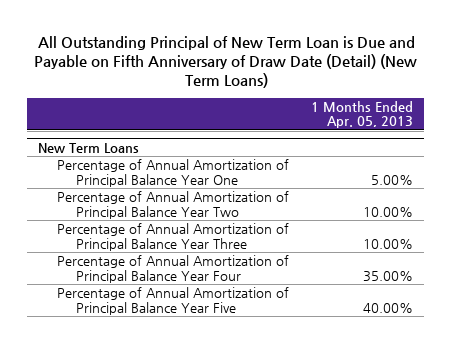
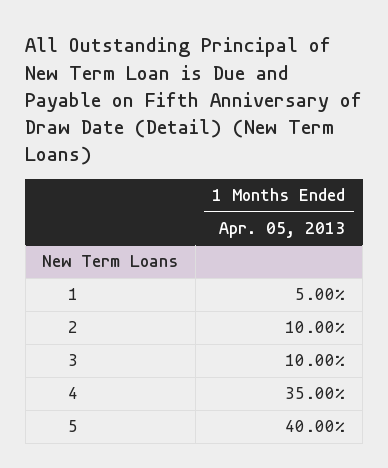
[57,159,290,187] Percentage of Annual Amortization of Principal Balance Year One -> [67,288,78,301] 1
[57,191,290,219] Percentage of Annual Amortization of Principal Balance Year Two -> [67,321,78,334] 2
[57,223,290,251] Percentage of Annual Amortization of Principal Balance Year Three -> [67,354,78,367] 3
[57,255,290,283] Percentage of Annual Amortization of Principal Balance Year Four -> [67,387,78,400] 4
[57,287,290,315] Percentage of Annual Amortization of Principal Balance Year Five -> [67,420,78,433] 5

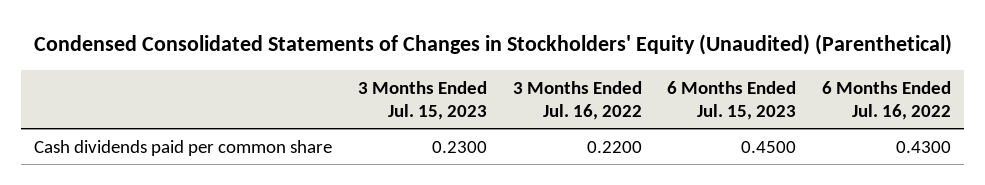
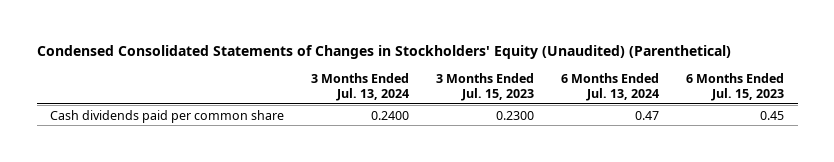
[512,80,642,121] 3 Months Ended Jul. 16, 2022 -> none
[822,80,952,121] 6 Months Ended Jul. 16, 2022 -> none
none -> [311,72,410,101] 3 Months Ended Jul. 13, 2024
none -> [561,72,660,101] 6 Months Ended Jul. 13, 2024
[741,140,797,153] 0.4500 -> [760,110,785,120] 0.45

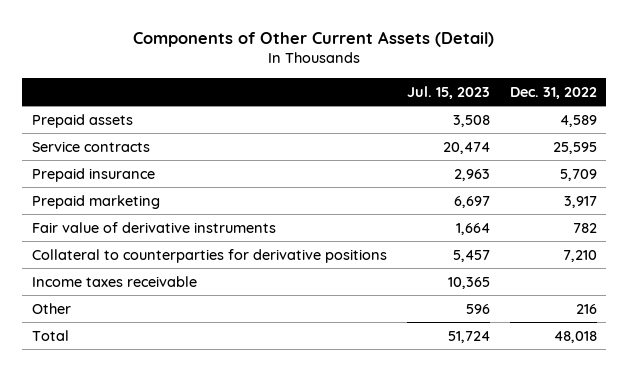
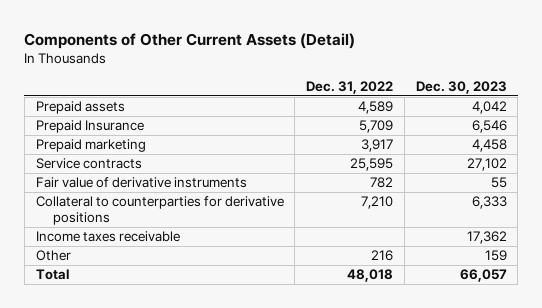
[406,85,490,99] Jul. 15, 2023 -> none
none -> [415,81,507,95] Dec. 30, 2023
[31,167,155,182] Prepaid insurance -> [35,120,144,134] Prepaid Insurance
[31,140,150,152] Service contracts -> [35,158,142,170] Service contracts

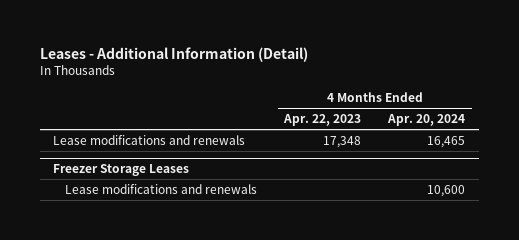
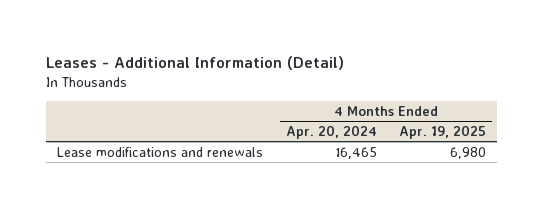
[283,113,362,126] Apr. 22, 2023 -> none
none -> [399,125,487,140] Apr. 19, 2025
[53,164,190,177] Freezer Storage Leases -> none
[65,183,258,194] Lease modifications and renewals -> none

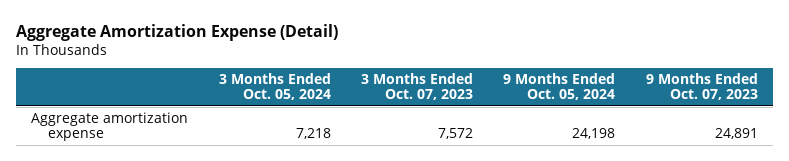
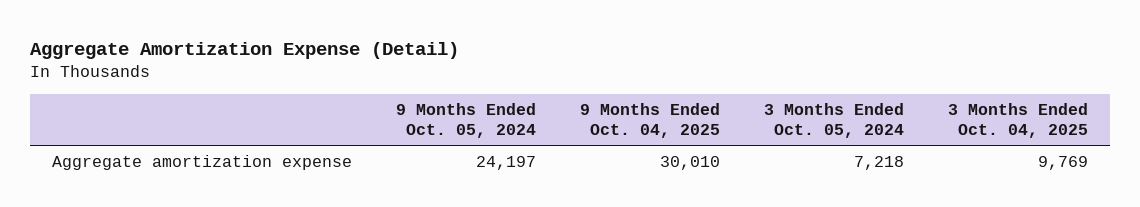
[361,72,474,101] 3 Months Ended Oct. 07, 2023 -> none
[645,72,758,101] 9 Months Ended Oct. 07, 2023 -> none
none -> [579,102,720,139] 9 Months Ended Oct. 04, 2025
none -> [948,102,1089,139] 3 Months Ended Oct. 04, 2025
[572,128,616,140] 24,198 -> [475,156,536,171] 24,197

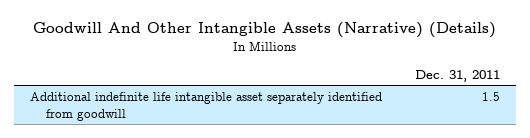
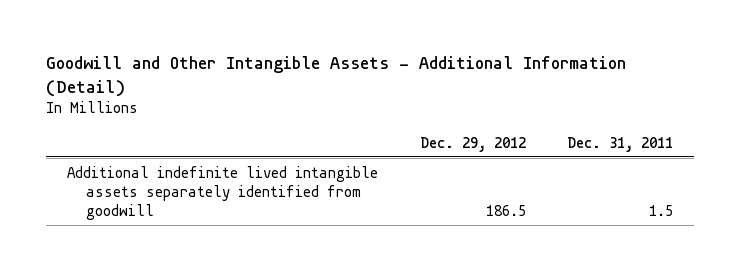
[32,22,496,39] Goodwill And Other Intangible Assets (Narrative) (Details) -> [45,56,626,97] Goodwill and Other Intangible Assets - Additional Information (Detail)
none -> [419,136,526,152] Dec. 29, 2012
[29,92,382,121] Additional indefinite life intangible asset separately identified from goodwill -> [66,165,378,221] Additional indefinite lived intangible assets separately identified from goodwill

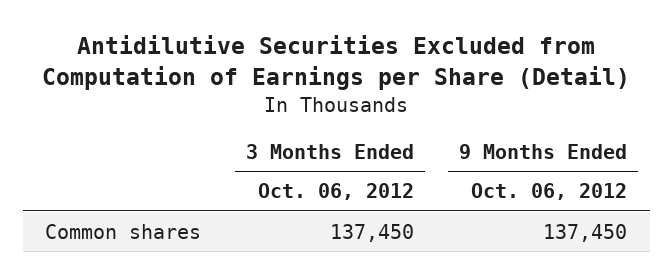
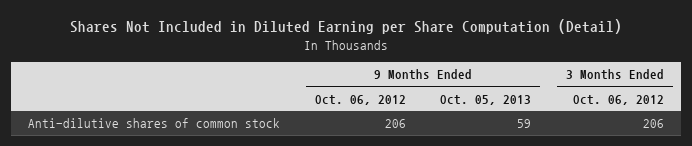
[42,34,631,91] Antidilutive Securities Excluded from Computation of Earnings per Share (Detail) -> [70,19,623,35] Shares Not Included in Diluted Earning per Share Computation (Detail)
none -> [440,94,532,105] Oct. 05, 2013
[45,223,202,239] Common shares -> [28,118,281,129] Anti-dilutive shares of common stock
[330,223,415,242] 137,450 -> [642,119,664,129] 206
[543,223,628,242] 137,450 -> [384,119,406,129] 206

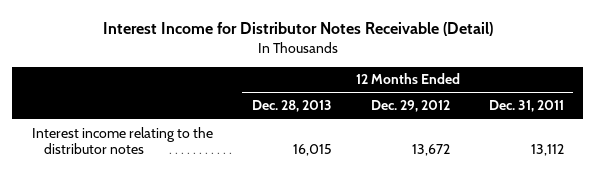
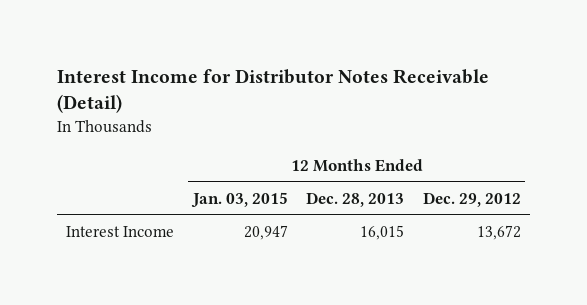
[488,100,564,113] Dec. 31, 2011 -> none
none -> [190,191,288,208] Jan. 03, 2015
[31,126,213,155] Interest income relating to the distributor notes -> [66,225,175,237] Interest Income

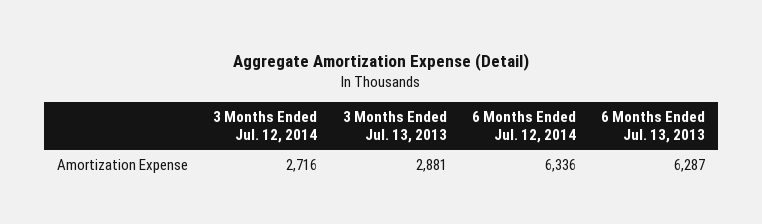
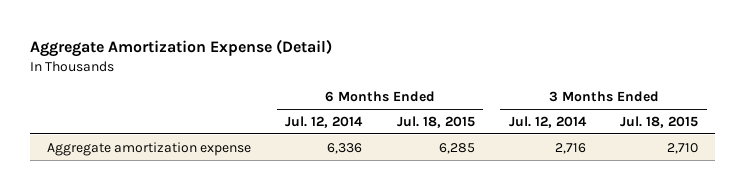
[342,110,447,143] 3 Months Ended Jul. 13, 2013 -> none
[601,110,706,143] 6 Months Ended Jul. 13, 2013 -> none
none -> [396,116,475,129] Jul. 18, 2015
none -> [620,116,699,129] Jul. 18, 2015
[56,159,188,174] Amortization Expense -> [47,141,252,156] Aggregate amortization expense

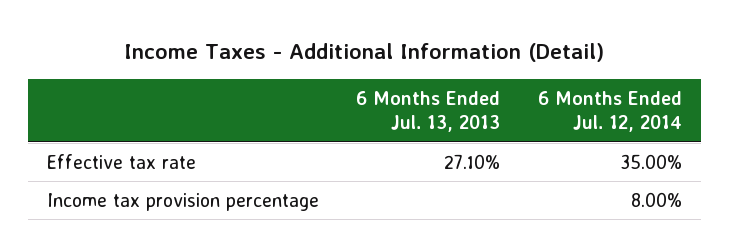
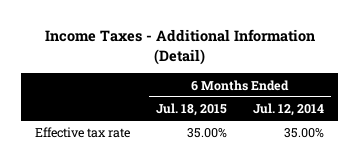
[356,90,501,132] 6 Months Ended Jul. 13, 2013 -> none
none -> [156,102,228,116] Jul. 18, 2015
[46,192,319,211] Income tax provision percentage -> none

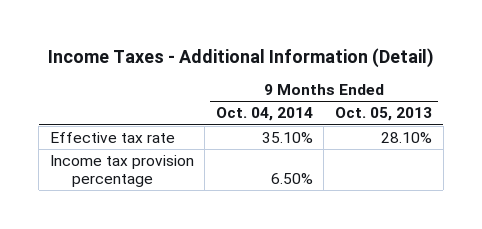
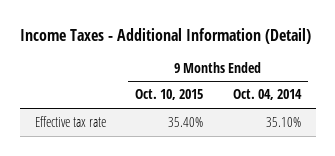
[335,107,433,122] Oct. 05, 2013 -> none
none -> [135,89,204,101] Oct. 10, 2015
[49,155,194,187] Income tax provision percentage -> none

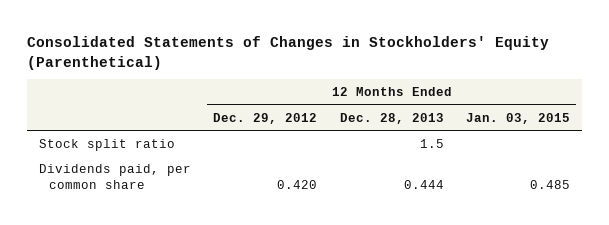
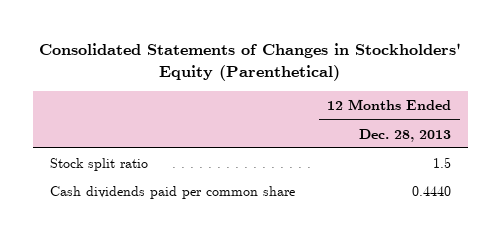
[213,112,318,124] Dec. 29, 2012 -> none
[466,112,571,124] Jan. 03, 2015 -> none
[38,163,191,190] Dividends paid, per common share -> [49,186,295,200] Cash dividends paid per common share
[403,180,444,190] 0.444 -> [412,186,452,197] 0.4440

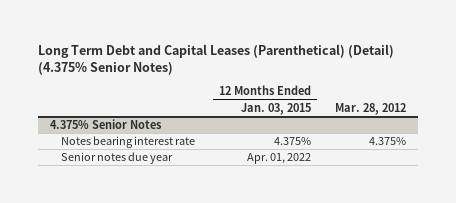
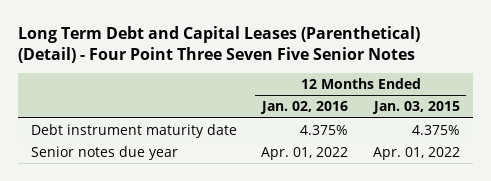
[38,44,395,76] Long Term Debt and Capital Leases (Parenthetical) (Detail) (4.375% Senior Notes) -> [18,26,421,63] Long Term Debt and Capital Leases (Parenthetical) (Detail) - Four Point Three Seven Five Senior Notes
[335,102,407,115] Mar. 28, 2012 -> none
none -> [260,101,349,115] Jan. 02, 2016
[50,119,163,130] 4.375% Senior Notes -> none
[61,136,196,149] Notes bearing interest rate -> [30,123,237,138] Debt instrument maturity date

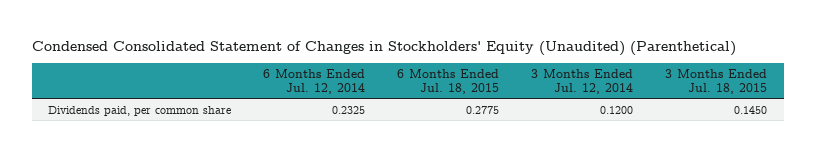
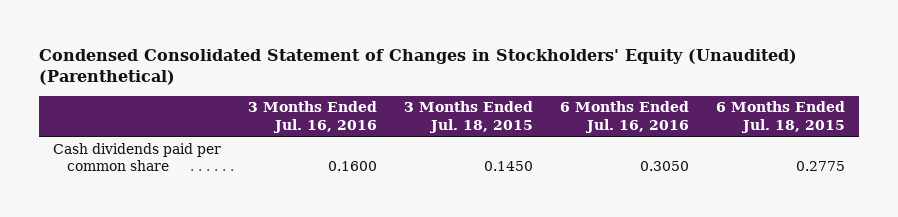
[262,68,365,94] 6 Months Ended Jul. 12, 2014 -> none
[531,68,634,94] 3 Months Ended Jul. 12, 2014 -> none
none -> [248,101,378,133] 3 Months Ended Jul. 16, 2016
none -> [560,101,690,133] 6 Months Ended Jul. 16, 2016
[47,105,231,116] Dividends paid, per common share -> [52,142,221,172] Cash dividends paid per common share

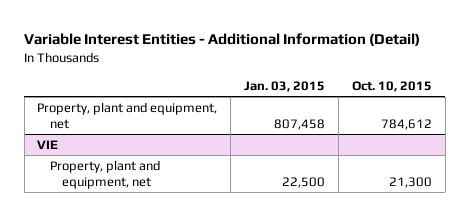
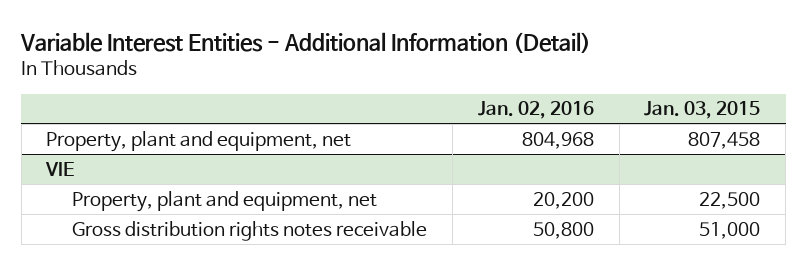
[351,80,432,92] Oct. 10, 2015 -> none
none -> [477,101,594,120] Jan. 02, 2016
none -> [72,220,428,241] Gross distribution rights notes receivable

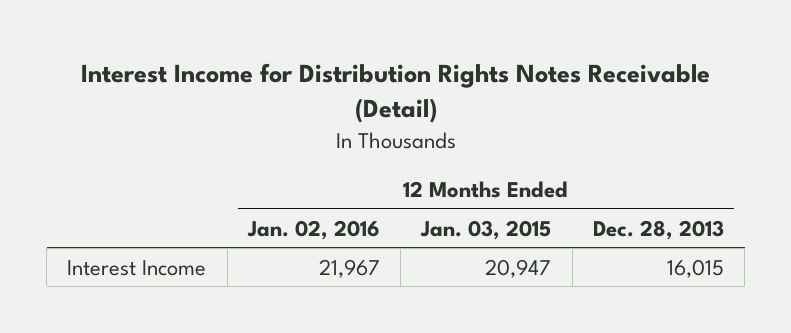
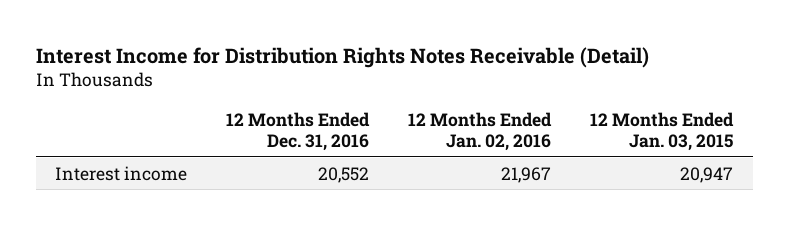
[592,219,724,240] Dec. 28, 2013 -> none
none -> [226,111,371,152] 12 Months Ended Dec. 31, 2016
[67,259,207,276] Interest Income -> [55,166,188,182] Interest income

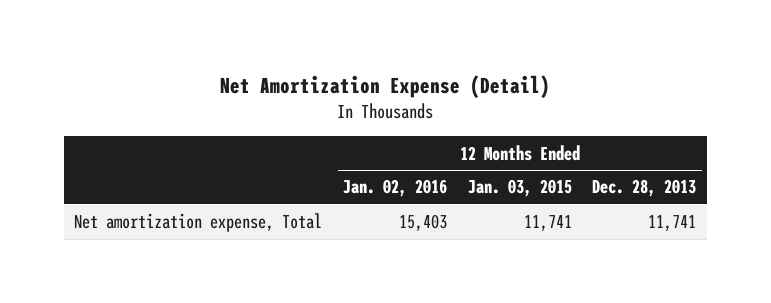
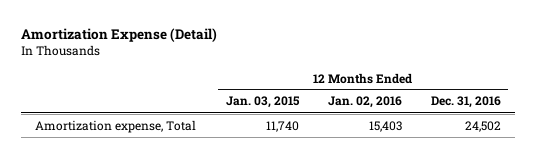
[220,74,551,98] Net Amortization Expense (Detail) -> [20,28,217,43] Amortization Expense (Detail)
[592,179,697,198] Dec. 28, 2013 -> none
none -> [430,96,501,109] Dec. 31, 2016
[74,213,323,233] Net amortization expense, Total -> [35,119,197,133] Amortization expense, Total
[523,215,572,232] 11,741 -> [265,120,299,132] 11,740

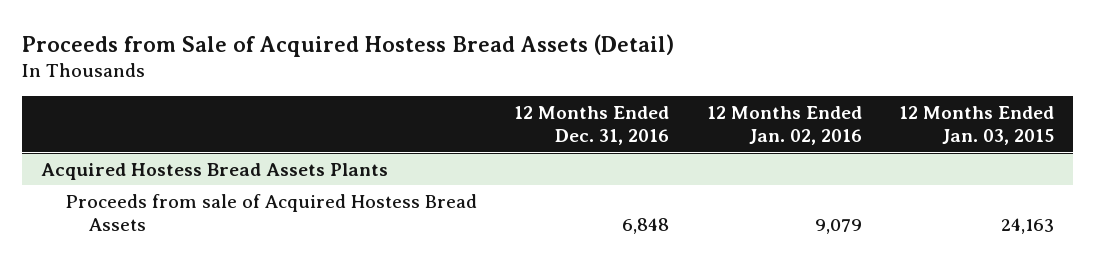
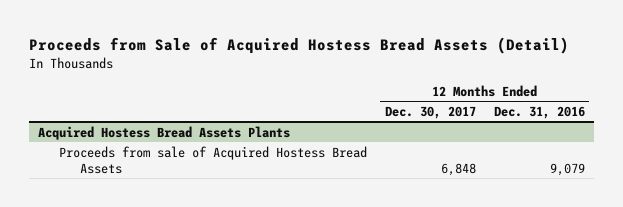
[706,105,862,146] 12 Months Ended Jan. 02, 2016 -> none
[899,105,1055,146] 12 Months Ended Jan. 03, 2015 -> none
none -> [384,105,476,119] Dec. 30, 2017
[622,217,670,234] 6,848 -> [549,162,585,176] 9,079

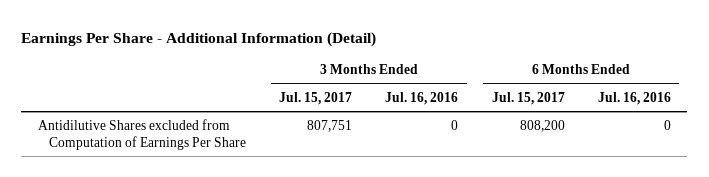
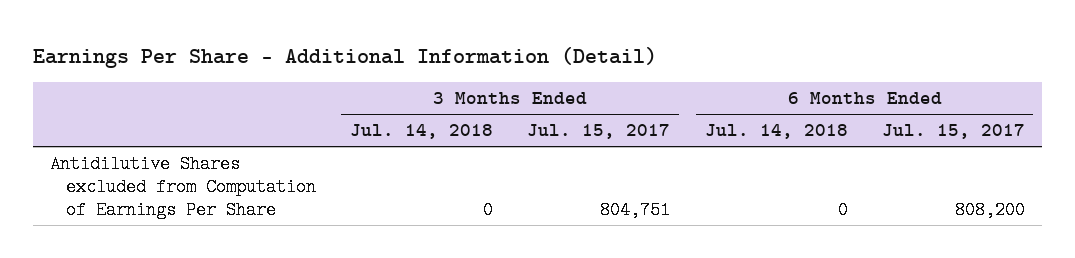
[385,91,459,105] Jul. 16, 2016 -> none
[597,91,671,105] Jul. 16, 2016 -> none
none -> [349,123,493,139] Jul. 14, 2018
none -> [704,123,848,139] Jul. 14, 2018
[307,120,353,133] 807,751 -> [600,200,671,219] 804,751

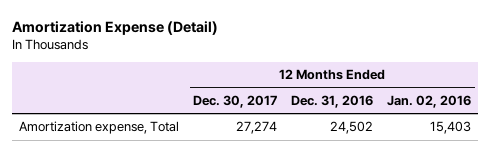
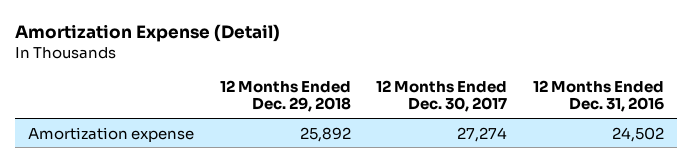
[387,94,472,108] Jan. 02, 2016 -> none
none -> [219,80,351,113] 12 Months Ended Dec. 29, 2018
[19,121,180,135] Amortization expense, Total -> [27,126,194,142] Amortization expense

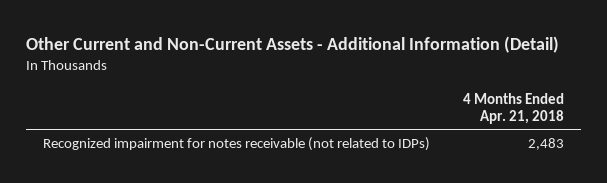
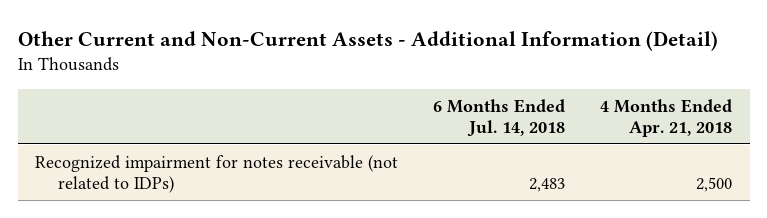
none -> [433,98,566,137] 6 Months Ended Jul. 14, 2018
[528,138,565,151] 2,483 -> [696,177,733,193] 2,500

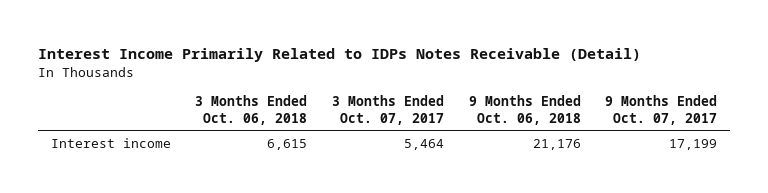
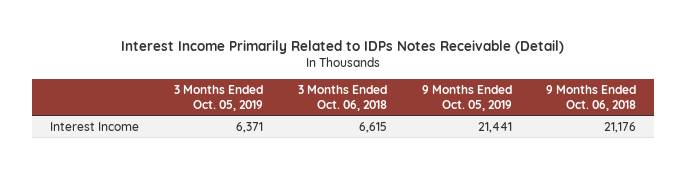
[331,95,444,125] 3 Months Ended Oct. 07, 2017 -> none
[605,95,718,125] 9 Months Ended Oct. 07, 2017 -> none
none -> [173,84,263,111] 3 Months Ended Oct. 05, 2019
none -> [421,84,512,111] 9 Months Ended Oct. 05, 2019
[50,137,171,148] Interest income -> [49,121,139,131] Interest Income

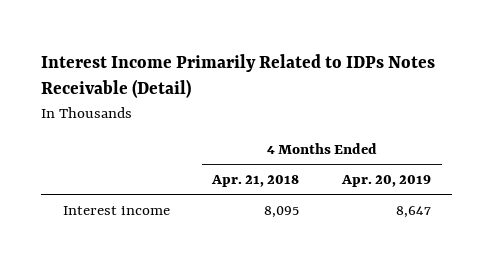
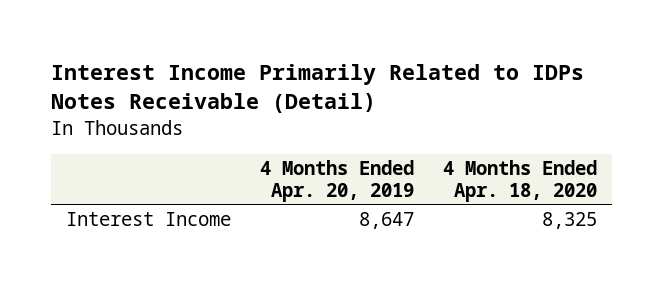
[211,175,300,188] Apr. 21, 2018 -> none
none -> [443,159,598,203] 4 Months Ended Apr. 18, 2020
[62,205,170,215] Interest income -> [65,211,231,226] Interest Income

